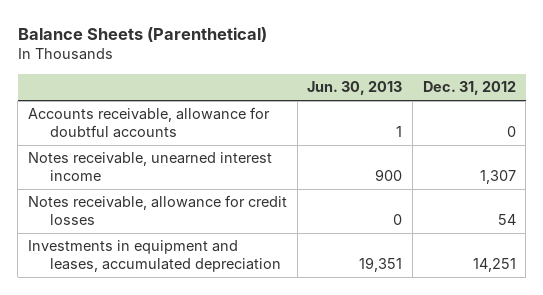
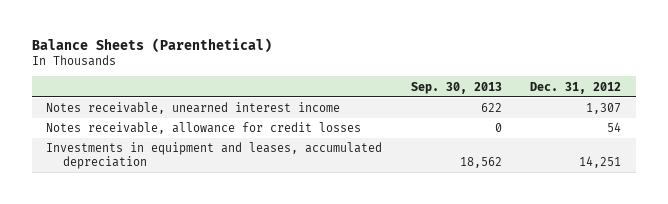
[307,81,403,96] Jun. 30, 2013 -> none
none -> [410,81,502,94] Sep. 30, 2013
[27,107,270,138] Accounts receivable, allowance for doubtful accounts -> none

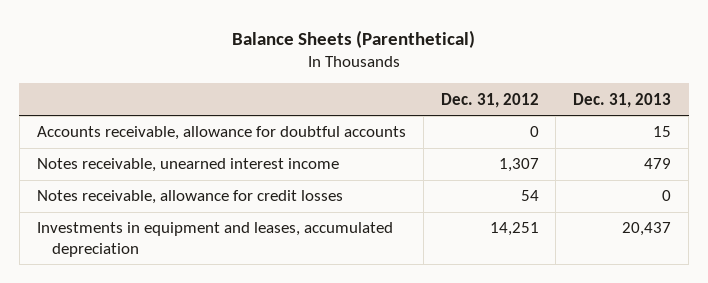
[410,81,502,94] Sep. 30, 2013 -> none
none -> [573,92,672,108] Dec. 31, 2013
none -> [36,126,406,141] Accounts receivable, allowance for doubtful accounts

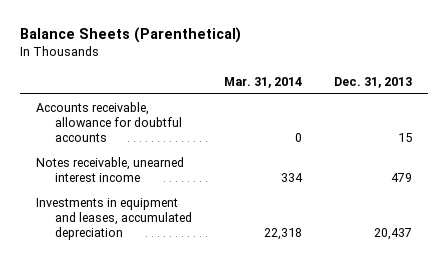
[440,92,539,108] Dec. 31, 2012 -> none
none -> [223,76,302,88] Mar. 31, 2014
[36,190,343,205] Notes receivable, allowance for credit losses -> none

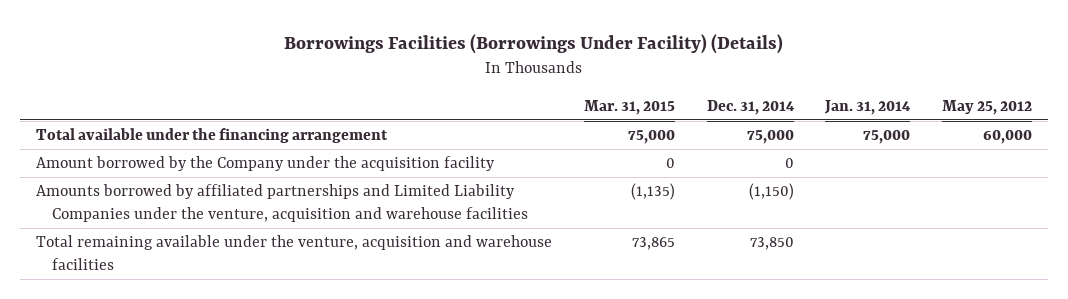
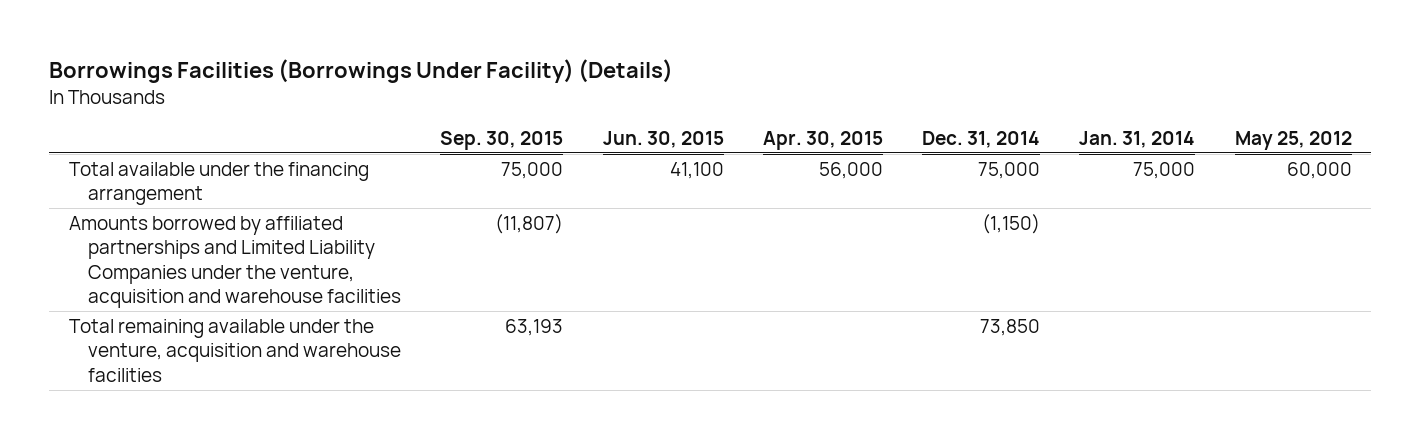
[583,99,675,115] Mar. 31, 2015 -> none
none -> [440,130,564,150] Sep. 30, 2015
none -> [602,130,724,148] Jun. 30, 2015
none -> [762,130,883,150] Apr. 30, 2015
[36,156,496,172] Amount borrowed by the Company under the acquisition facility -> none

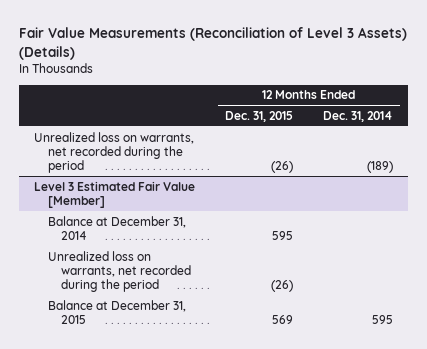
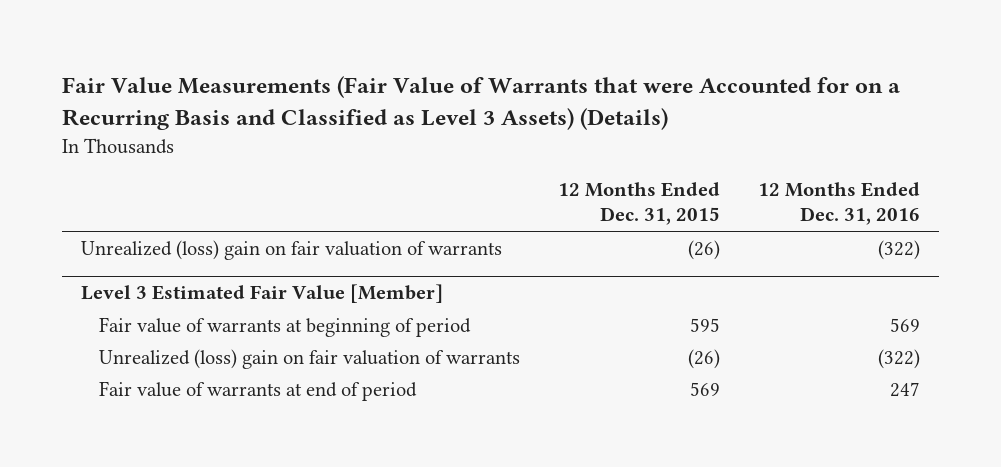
[19,26,408,60] Fair Value Measurements (Reconciliation of Level 3 Assets) (Details) -> [61,76,900,131] Fair Value Measurements (Fair Value of Warrants that were Accounted for on a Recurring Basis and Classified as Level 3 Assets) (Details)
[322,110,393,122] Dec. 31, 2014 -> none
none -> [757,182,920,226] 12 Months Ended Dec. 31, 2016
[34,131,195,173] Unrealized loss on warrants, net recorded during the period -> [80,239,502,260] Unrealized (loss) gain on fair valuation of warrants
[47,215,186,240] Balance at December 31, 2014 -> [98,316,471,337] Fair value of warrants at beginning of period
[47,250,192,292] Unrealized loss on warrants, net recorded during the period -> [98,348,520,369] Unrealized (loss) gain on fair valuation of warrants
[47,299,186,324] Balance at December 31, 2015 -> [98,380,417,401] Fair value of warrants at end of period

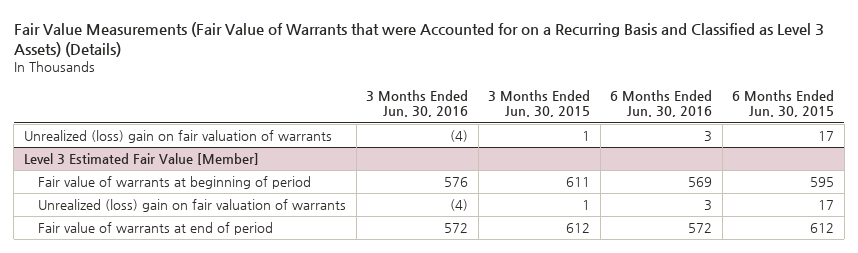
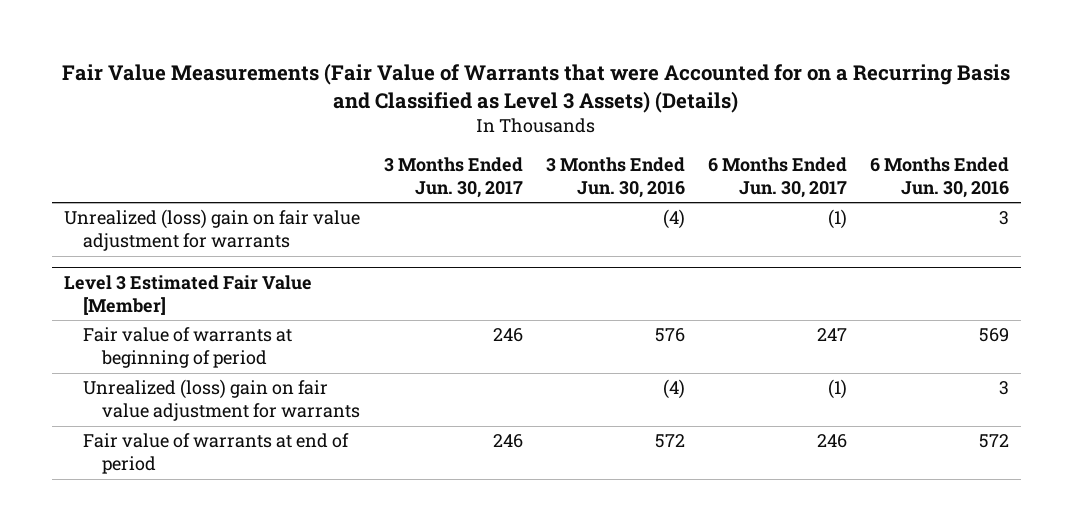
[488,90,591,118] 3 Months Ended Jun. 30, 2015 -> none
[732,90,835,118] 6 Months Ended Jun. 30, 2015 -> none
none -> [383,156,523,198] 3 Months Ended Jun. 30, 2017
none -> [708,156,848,198] 6 Months Ended Jun. 30, 2017
[23,130,332,144] Unrealized (loss) gain on fair valuation of warrants -> [63,209,360,252] Unrealized (loss) gain on fair value adjustment for warrants
[37,199,346,213] Unrealized (loss) gain on fair valuation of warrants -> [83,379,361,422] Unrealized (loss) gain on fair value adjustment for warrants

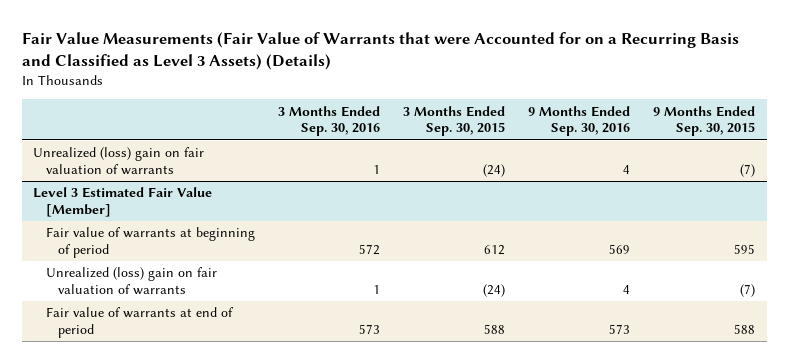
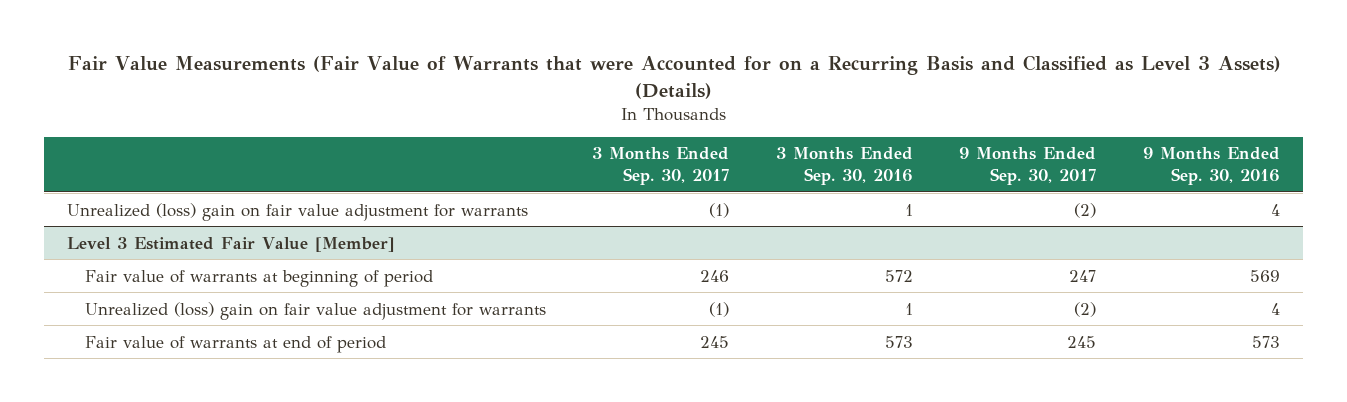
[403,105,506,137] 3 Months Ended Sep. 30, 2015 -> none
[653,105,756,137] 9 Months Ended Sep. 30, 2015 -> none
none -> [592,147,730,186] 3 Months Ended Sep. 30, 2017
none -> [959,147,1097,186] 9 Months Ended Sep. 30, 2017
[33,147,205,175] Unrealized (loss) gain on fair valuation of warrants -> [67,202,529,221] Unrealized (loss) gain on fair value adjustment for warrants
[45,267,217,295] Unrealized (loss) gain on fair valuation of warrants -> [84,301,546,320] Unrealized (loss) gain on fair value adjustment for warrants

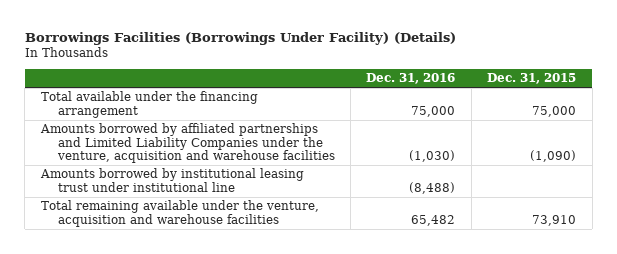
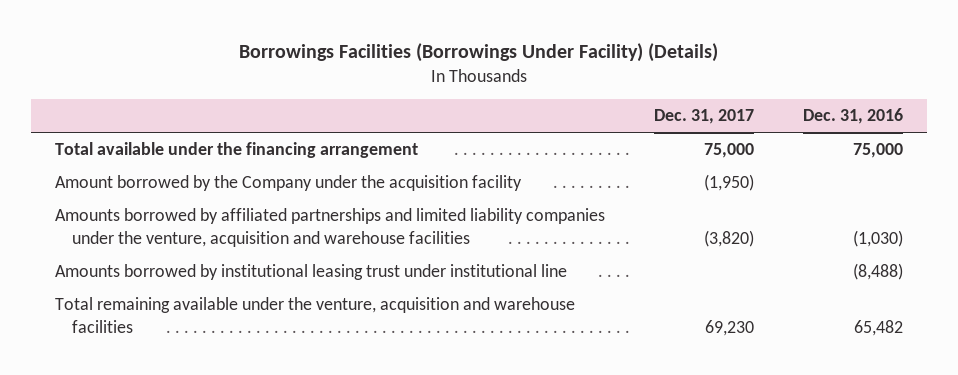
[487,73,577,85] Dec. 31, 2015 -> none
none -> [653,109,754,125] Dec. 31, 2017
none -> [55,175,523,192] Amount borrowed by the Company under the acquisition facility
[39,123,335,163] Amounts borrowed by affiliated partnerships and Limited Liability Companies under the venture, acquisition and warehouse facilities -> [55,208,606,248] Amounts borrowed by affiliated partnerships and limited liability companies under the venture, acquisition and warehouse facilities

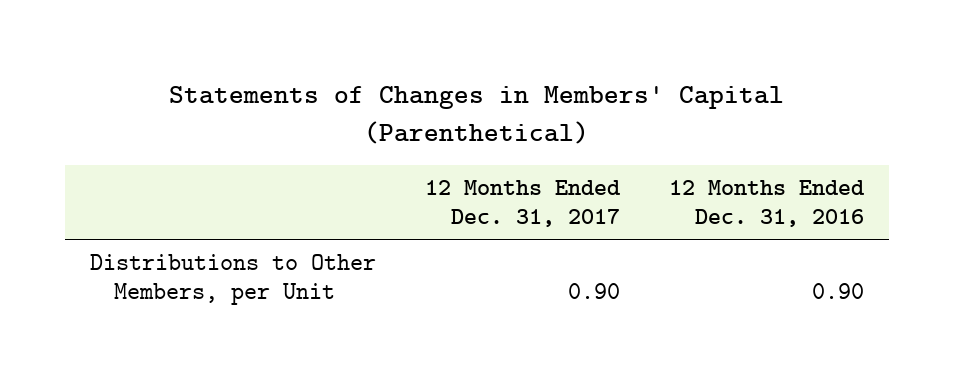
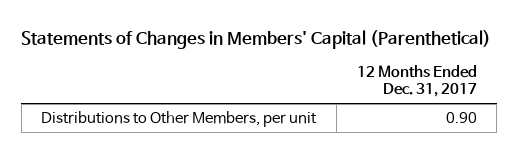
[669,180,866,228] 12 Months Ended Dec. 31, 2016 -> none
[89,253,376,305] Distributions to Other Members, per Unit -> [41,111,318,128] Distributions to Other Members, per unit

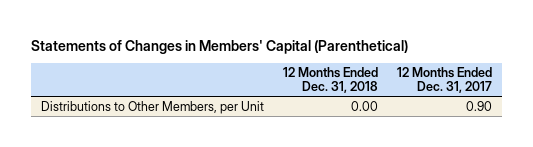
none -> [283,66,379,94] 12 Months Ended Dec. 31, 2018
[41,111,318,128] Distributions to Other Members, per unit -> [40,100,264,114] Distributions to Other Members, per Unit

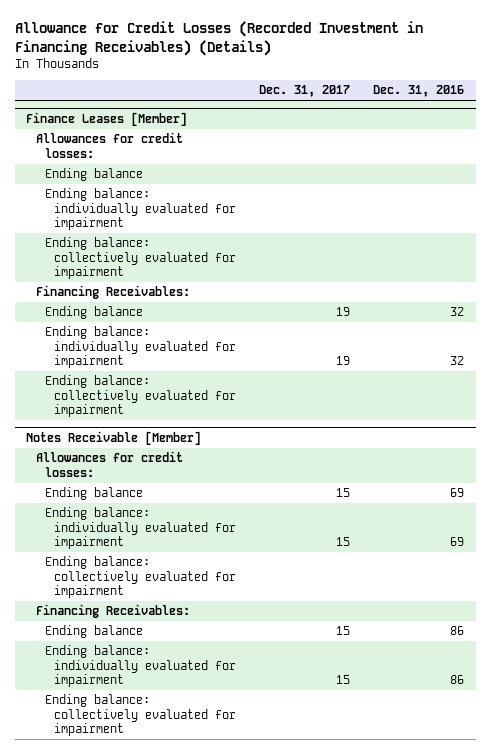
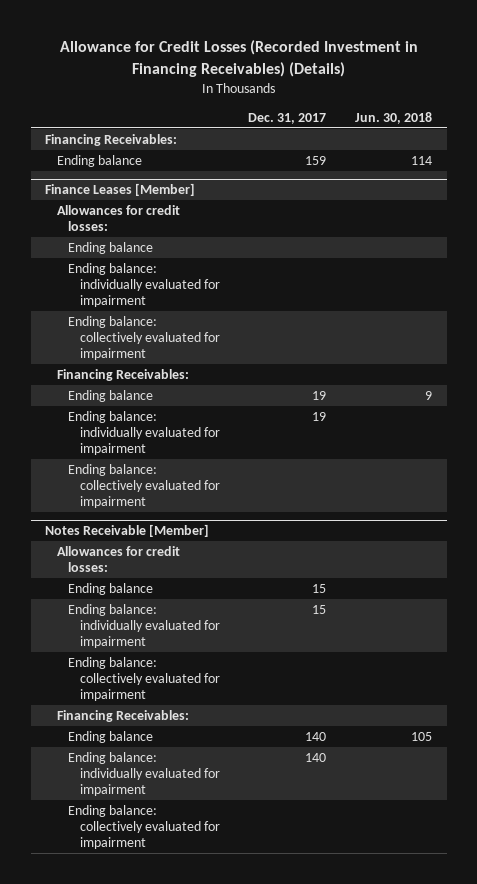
[373,85,465,98] Dec. 31, 2016 -> none
none -> [355,111,433,124] Jun. 30, 2018
none -> [45,134,178,147] Financing Receivables:
none -> [56,155,142,168] Ending balance
[335,626,350,636] 15 -> [305,732,327,742] 140
[335,675,350,685] 15 -> [305,753,327,763] 140

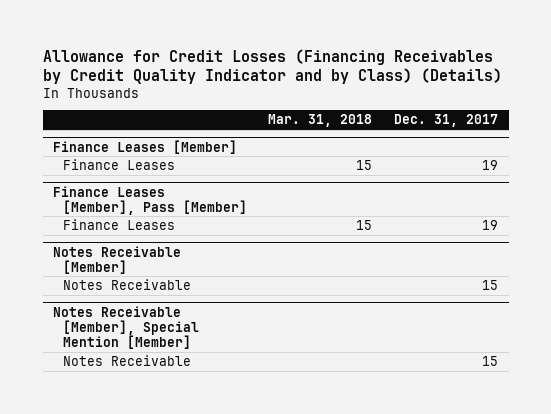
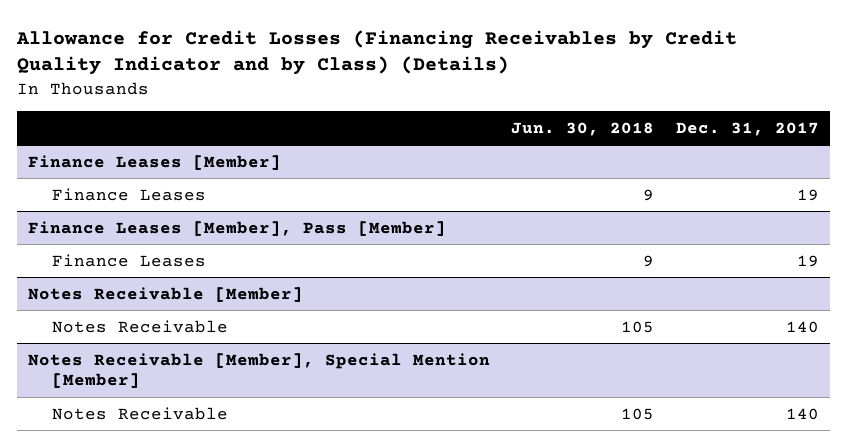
[268,114,373,128] Mar. 31, 2018 -> none
none -> [511,121,655,136] Jun. 30, 2018
[481,279,498,290] 15 -> [786,320,820,333] 140
[481,355,498,366] 15 -> [786,407,820,420] 140

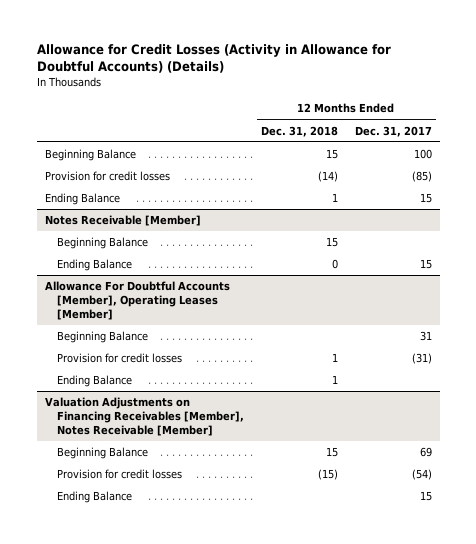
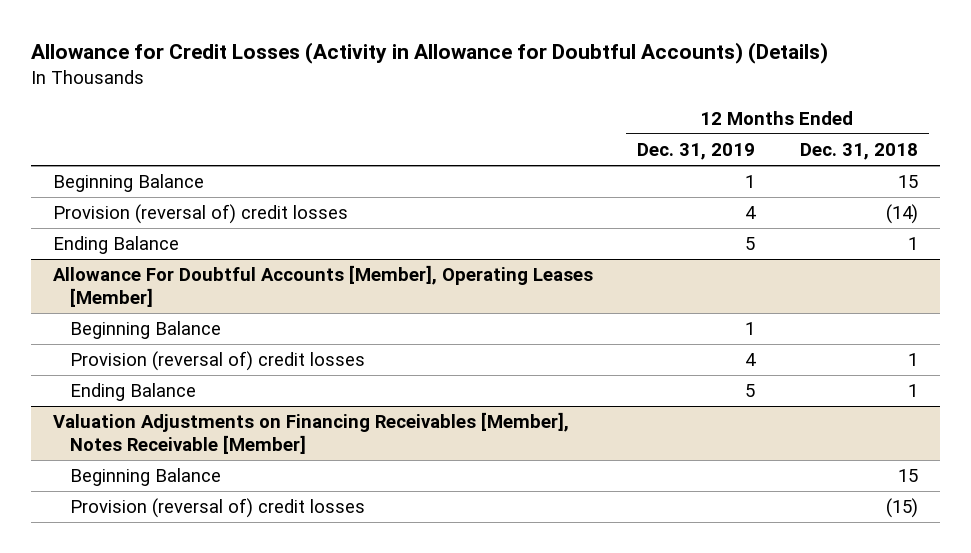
[354,125,432,137] Dec. 31, 2017 -> none
none -> [637,142,756,160] Dec. 31, 2019
[44,171,170,182] Provision for credit losses -> [52,204,348,225] Provision (reversal of) credit losses
[44,215,201,227] Notes Receivable [Member] -> none
[57,237,149,250] Beginning Balance -> none
[57,259,133,272] Ending Balance -> none
[57,353,183,364] Provision for credit losses -> [70,351,366,372] Provision (reversal of) credit losses
[57,491,133,504] Ending Balance -> none
[57,469,183,480] Provision for credit losses -> [70,498,366,519] Provision (reversal of) credit losses

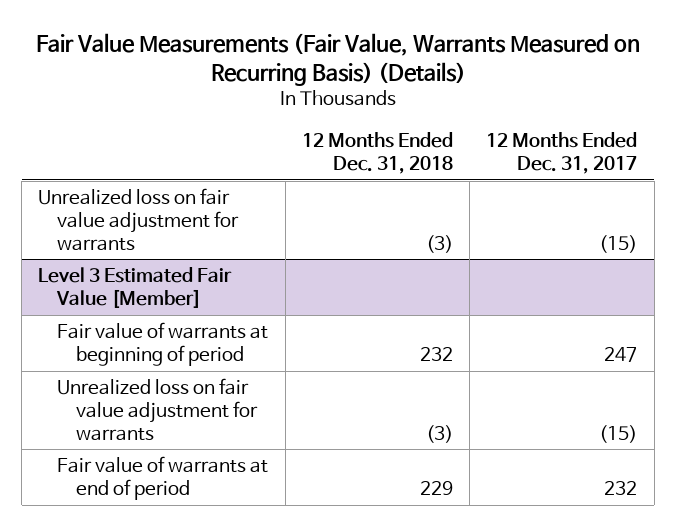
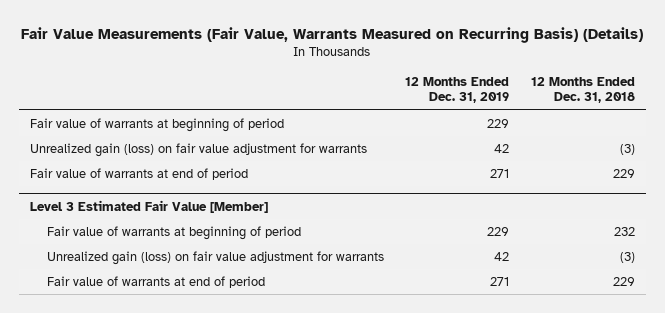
[486,132,638,175] 12 Months Ended Dec. 31, 2017 -> none
none -> [405,77,510,104] 12 Months Ended Dec. 31, 2019
none -> [29,118,284,133] Fair value of warrants at beginning of period
[38,188,240,251] Unrealized loss on fair value adjustment for warrants -> [29,143,367,158] Unrealized gain (loss) on fair value adjustment for warrants
none -> [29,168,248,181] Fair value of warrants at end of period
[57,378,259,441] Unrealized loss on fair value adjustment for warrants -> [46,251,384,266] Unrealized gain (loss) on fair value adjustment for warrants

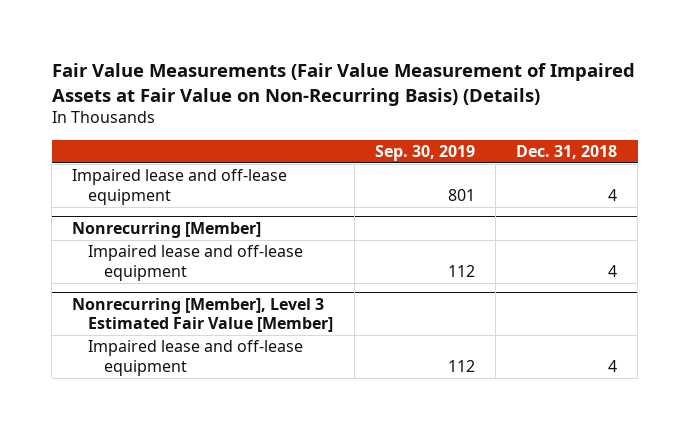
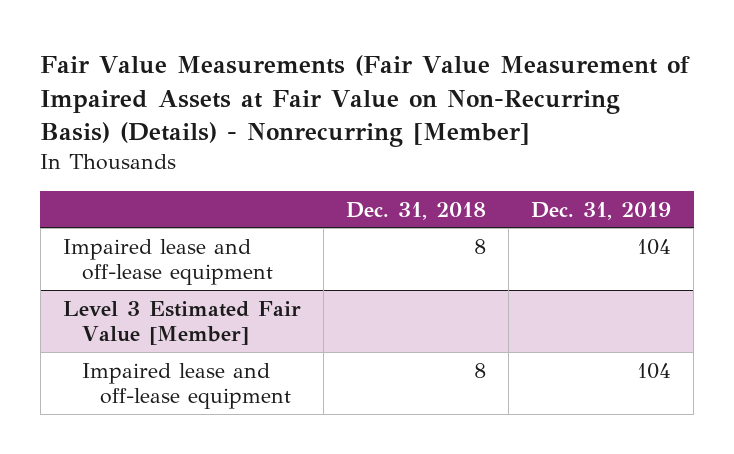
[51,62,635,106] Fair Value Measurements (Fair Value Measurement of Impaired Assets at Fair Value on Non-Recurring Basis) (Details) -> [40,55,691,148] Fair Value Measurements (Fair Value Measurement of Impaired Assets at Fair Value on Non-Recurring Basis) (Details) - Nonrecurring [Member]
[374,145,475,162] Sep. 30, 2019 -> none
none -> [531,201,672,220] Dec. 31, 2019
[72,298,334,333] Nonrecurring [Member], Level 3 Estimated Fair Value [Member] -> none
[88,340,304,376] Impaired lease and off-lease equipment -> none
[607,188,617,201] 4 -> [473,238,486,254] 8
[72,222,262,239] Nonrecurring [Member] -> [62,300,301,345] Level 3 Estimated Fair Value [Member]
[607,264,617,277] 4 -> [473,362,486,378] 8

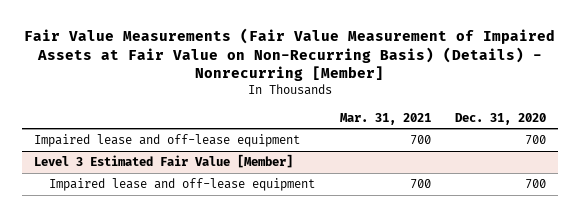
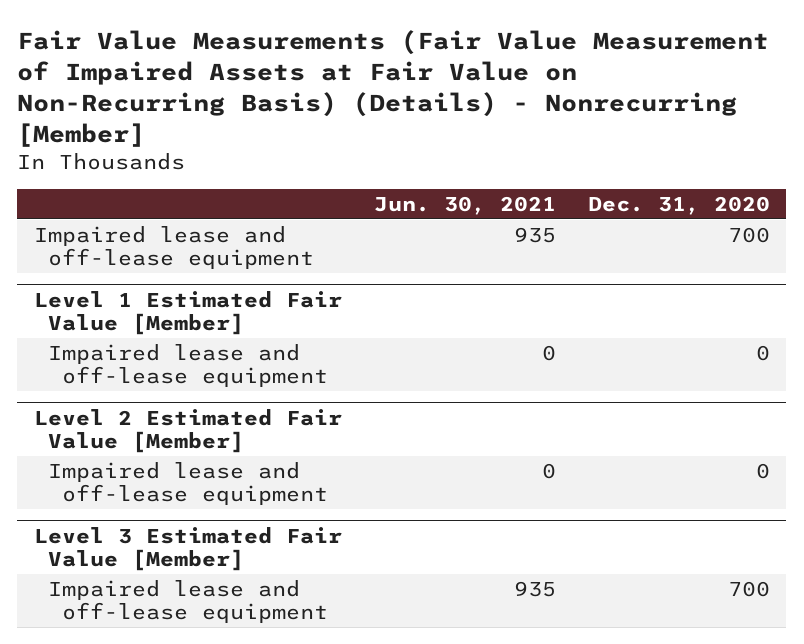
[339,112,431,125] Mar. 31, 2021 -> none
none -> [373,195,556,215] Jun. 30, 2021
none -> [33,290,342,335] Level 1 Estimated Fair Value [Member]
none -> [47,343,329,388] Impaired lease and off-lease equipment
none -> [33,408,342,453] Level 2 Estimated Fair Value [Member]
none -> [47,461,329,506] Impaired lease and off-lease equipment

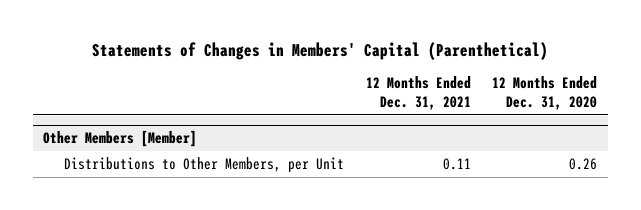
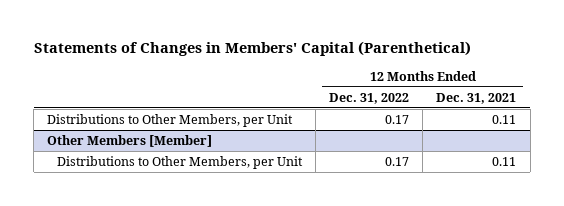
[492,76,598,111] 12 Months Ended Dec. 31, 2020 -> none
none -> [329,92,410,104] Dec. 31, 2022
none -> [47,114,294,128] Distributions to Other Members, per Unit

